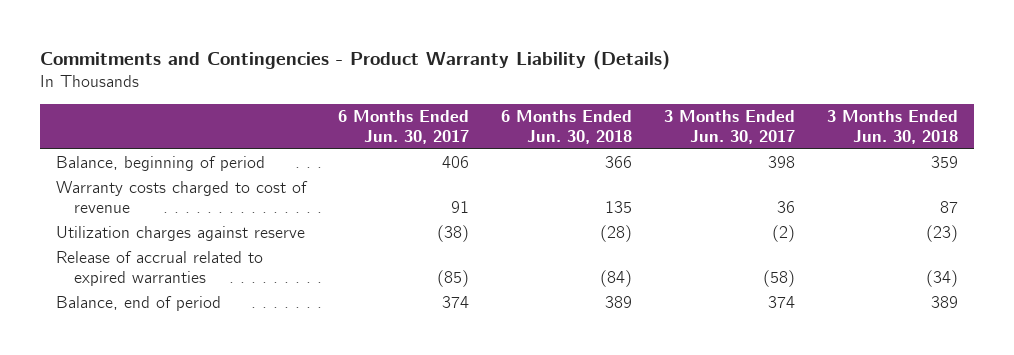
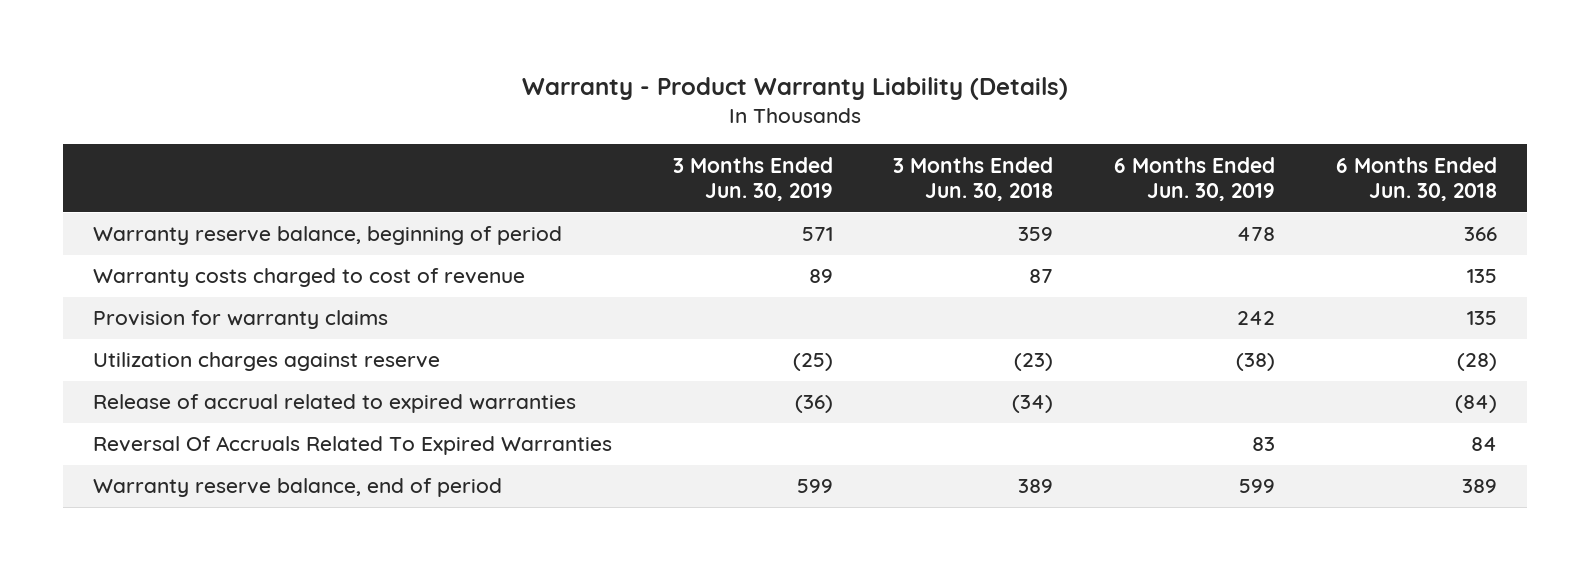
[39,50,670,71] Commitments and Contingencies - Product Warranty Liability (Details) -> [521,77,1068,101] Warranty - Product Warranty Liability (Details)
[337,110,469,144] 6 Months Ended Jun. 30, 2017 -> none
[663,110,795,144] 3 Months Ended Jun. 30, 2017 -> none
none -> [672,156,833,202] 3 Months Ended Jun. 30, 2019
none -> [1114,156,1276,202] 6 Months Ended Jun. 30, 2019
[55,156,265,172] Balance, beginning of period -> [92,226,562,246] Warranty reserve balance, beginning of period
none -> [92,310,388,330] Provision for warranty claims
none -> [92,436,612,456] Reversal Of Accruals Related To Expired Warranties
[55,296,221,312] Balance, end of period -> [92,478,502,498] Warranty reserve balance, end of period

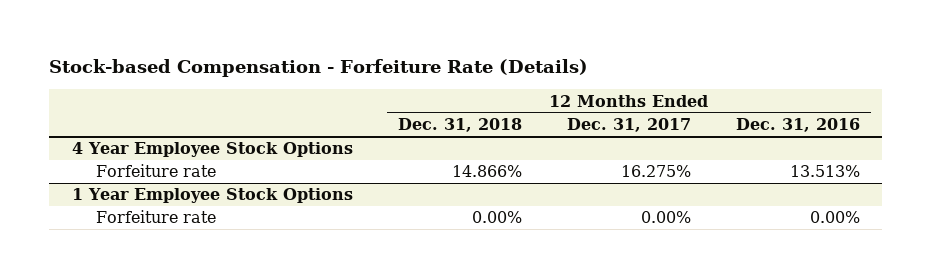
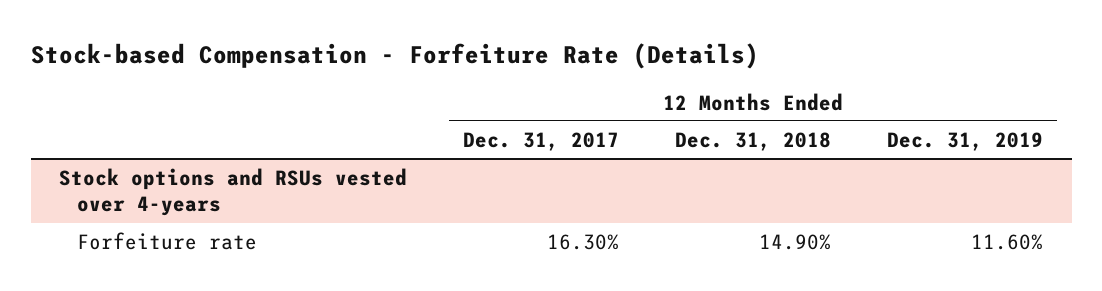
[735,118,860,133] Dec. 31, 2016 -> none
none -> [887,131,1044,151] Dec. 31, 2019
[71,188,353,204] 1 Year Employee Stock Options -> none
[95,210,216,224] Forfeiture rate -> none
[71,142,353,158] 4 Year Employee Stock Options -> [58,167,407,217] Stock options and RSUs vested over 4-years
[451,165,522,178] 14.866% -> [759,233,832,250] 14.90%
[620,165,691,178] 16.275% -> [547,233,620,250] 16.30%

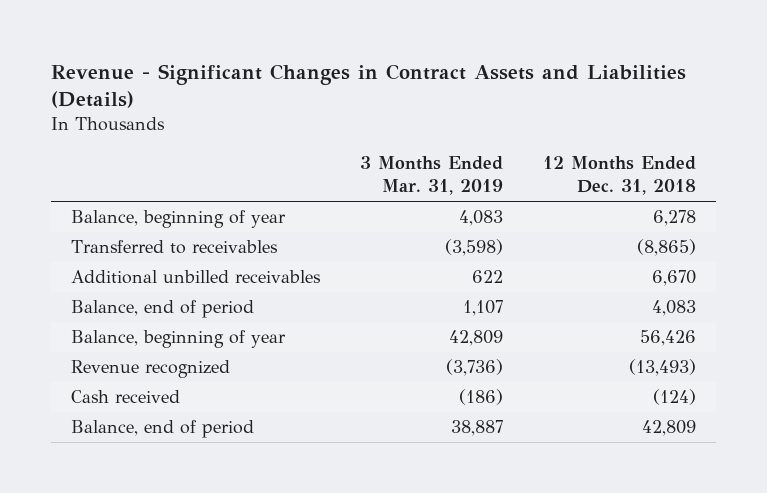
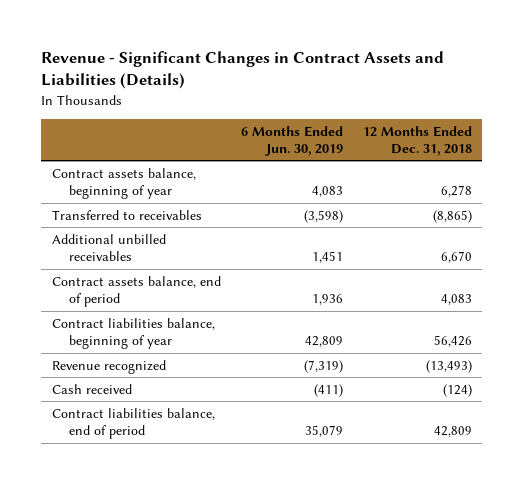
[359,156,503,196] 3 Months Ended Mar. 31, 2019 -> none
none -> [240,125,343,157] 6 Months Ended Jun. 30, 2019
[70,210,286,229] Balance, beginning of year -> [51,167,196,200] Contract assets balance, beginning of year
[70,300,254,319] Balance, end of period -> [51,275,221,308] Contract assets balance, end of period
[70,330,286,349] Balance, beginning of year -> [51,317,215,350] Contract liabilities balance, beginning of year
[70,420,254,439] Balance, end of period -> [51,407,215,440] Contract liabilities balance, end of period

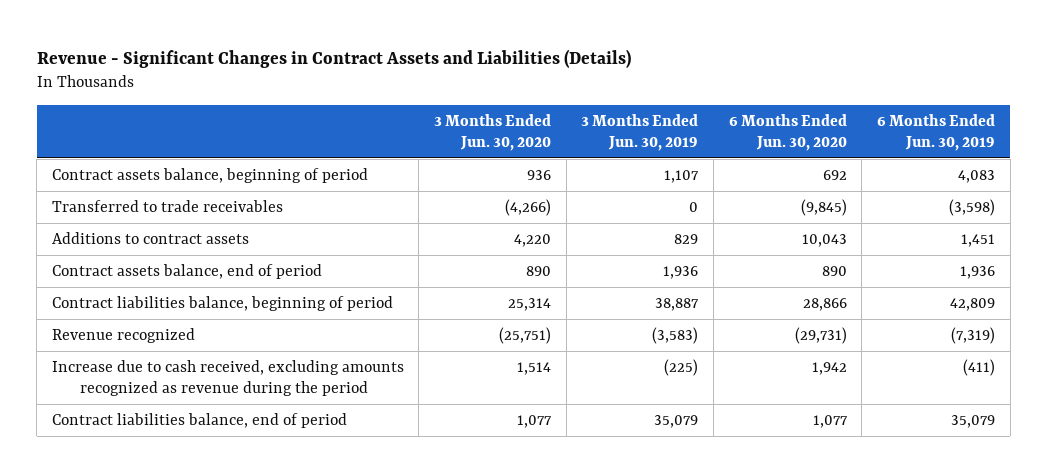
[363,125,473,157] 12 Months Ended Dec. 31, 2018 -> none
none -> [434,113,552,151] 3 Months Ended Jun. 30, 2020
none -> [581,113,699,151] 3 Months Ended Jun. 30, 2019
none -> [728,113,847,151] 6 Months Ended Jun. 30, 2020
[51,167,196,200] Contract assets balance, beginning of year -> [51,168,368,184] Contract assets balance, beginning of period
[51,209,202,220] Transferred to receivables -> [51,200,283,213] Transferred to trade receivables
[51,233,166,262] Additional unbilled receivables -> [51,232,249,245] Additions to contract assets
[51,317,215,350] Contract liabilities balance, beginning of year -> [51,296,393,312] Contract liabilities balance, beginning of period
[51,383,132,394] Cash received -> [51,360,404,396] Increase due to cash received, excluding amounts recognized as revenue during the period

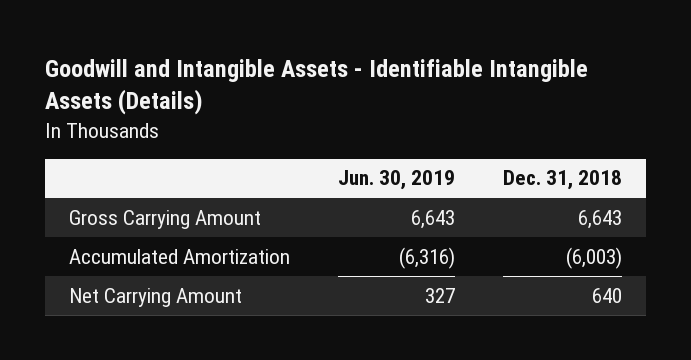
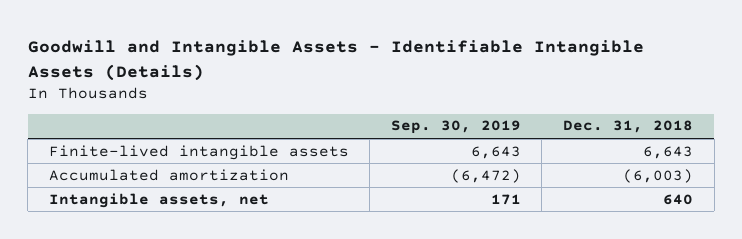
[337,170,455,191] Jun. 30, 2019 -> none
none -> [390,120,521,135] Sep. 30, 2019
[68,209,261,229] Gross Carrying Amount -> [48,144,349,160] Finite-lived intangible assets
[68,248,290,264] Accumulated Amortization -> [48,168,289,181] Accumulated amortization
[68,287,242,307] Net Carrying Amount -> [48,192,269,208] Intangible assets, net

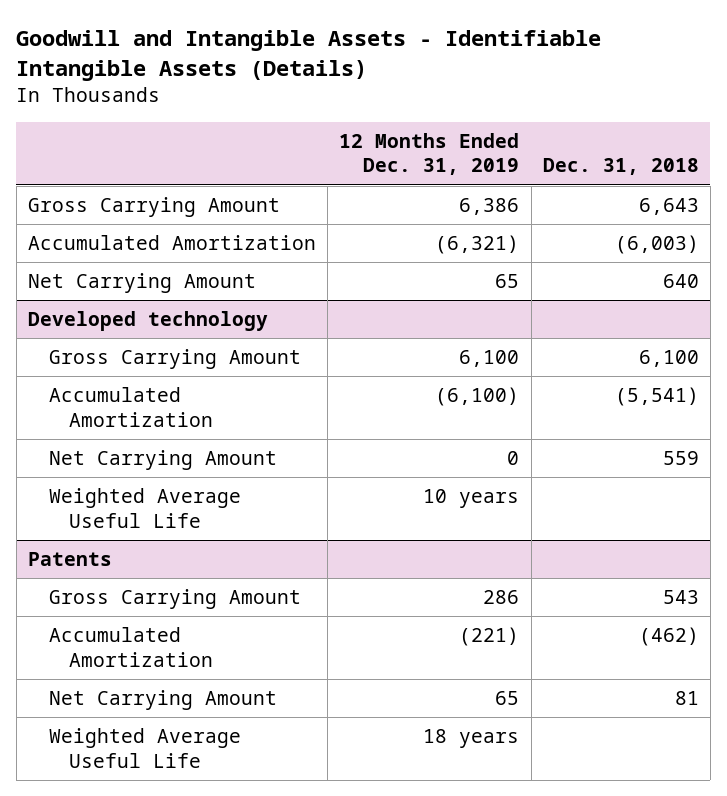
[390,120,521,135] Sep. 30, 2019 -> none
none -> [339,132,520,176] 12 Months Ended Dec. 31, 2019
[48,144,349,160] Finite-lived intangible assets -> [28,197,281,218] Gross Carrying Amount
[48,168,289,181] Accumulated amortization -> [28,235,317,251] Accumulated Amortization
[48,192,269,208] Intangible assets, net -> [28,273,257,294] Net Carrying Amount
none -> [28,311,269,332] Developed technology
none -> [48,349,301,370] Gross Carrying Amount
none -> [48,387,214,427] Accumulated Amortization
none -> [48,450,277,471] Net Carrying Amount
none -> [48,488,241,528] Weighted Average Useful Life
none -> [28,552,113,567] Patents
none -> [48,589,301,610] Gross Carrying Amount
none -> [48,627,214,667] Accumulated Amortization
none -> [48,690,277,711] Net Carrying Amount
none -> [48,728,241,768] Weighted Average Useful Life

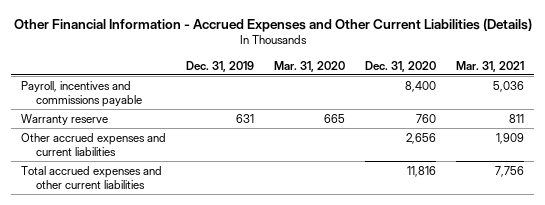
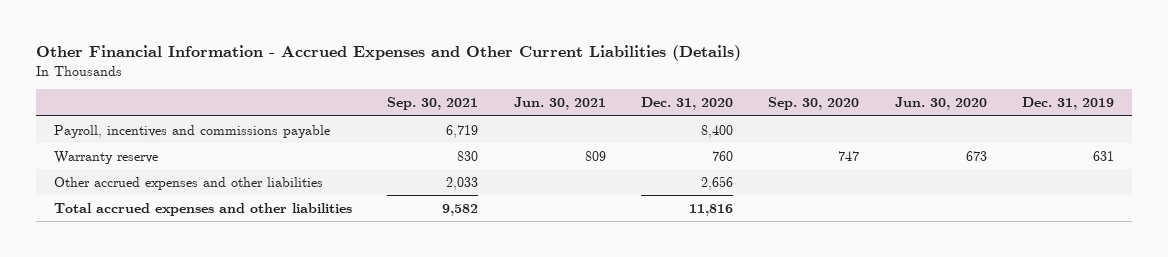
[274,60,346,72] Mar. 31, 2020 -> none
[456,60,525,72] Mar. 31, 2021 -> none
none -> [387,97,479,111] Sep. 30, 2021
none -> [513,97,606,111] Jun. 30, 2021
none -> [768,97,860,111] Sep. 30, 2020
none -> [894,97,987,111] Jun. 30, 2020
[20,132,166,157] Other accrued expenses and current liabilities -> [53,176,323,190] Other accrued expenses and other liabilities
[20,165,162,190] Total accrued expenses and other current liabilities -> [53,202,352,216] Total accrued expenses and other liabilities

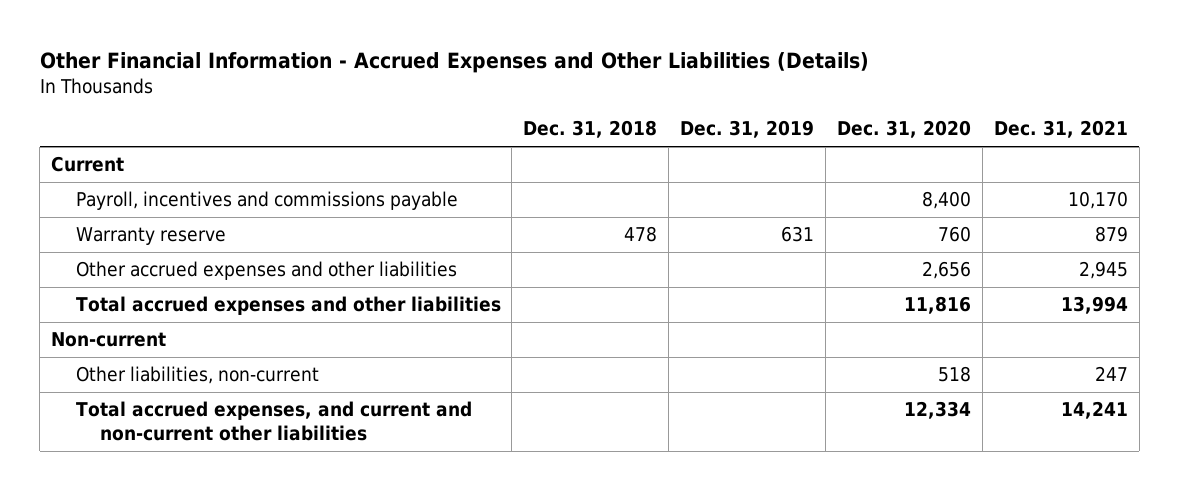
[36,45,742,62] Other Financial Information - Accrued Expenses and Other Current Liabilities (Details) -> [39,51,869,73] Other Financial Information - Accrued Expenses and Other Liabilities (Details)
[387,97,479,111] Sep. 30, 2021 -> none
[513,97,606,111] Jun. 30, 2021 -> none
[768,97,860,111] Sep. 30, 2020 -> none
[894,97,987,111] Jun. 30, 2020 -> none
none -> [523,120,658,139] Dec. 31, 2018
none -> [993,120,1128,139] Dec. 31, 2021
none -> [51,156,125,173] Current
none -> [51,332,167,348] Non-current
none -> [75,366,319,385] Other liabilities, non-current
none -> [75,401,472,441] Total accrued expenses, and current and non-current other liabilities

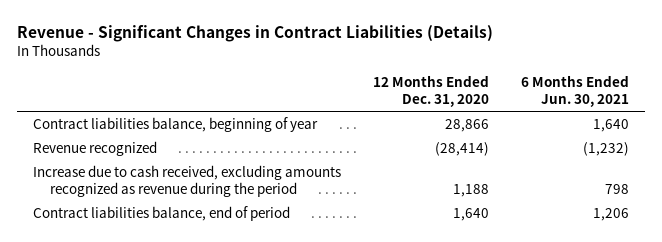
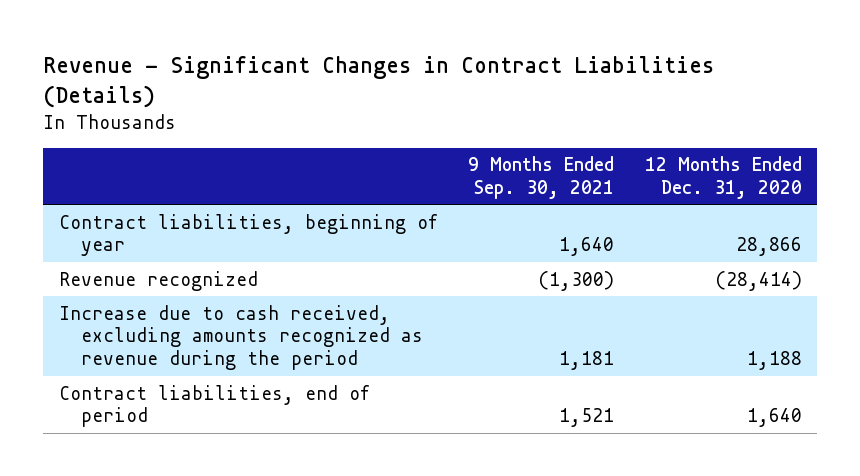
[521,74,630,108] 6 Months Ended Jun. 30, 2021 -> none
none -> [468,156,615,200] 9 Months Ended Sep. 30, 2021
[33,116,319,132] Contract liabilities balance, beginning of year -> [58,213,438,257] Contract liabilities, beginning of year
[33,205,291,221] Contract liabilities balance, end of period -> [58,384,370,428] Contract liabilities, end of period

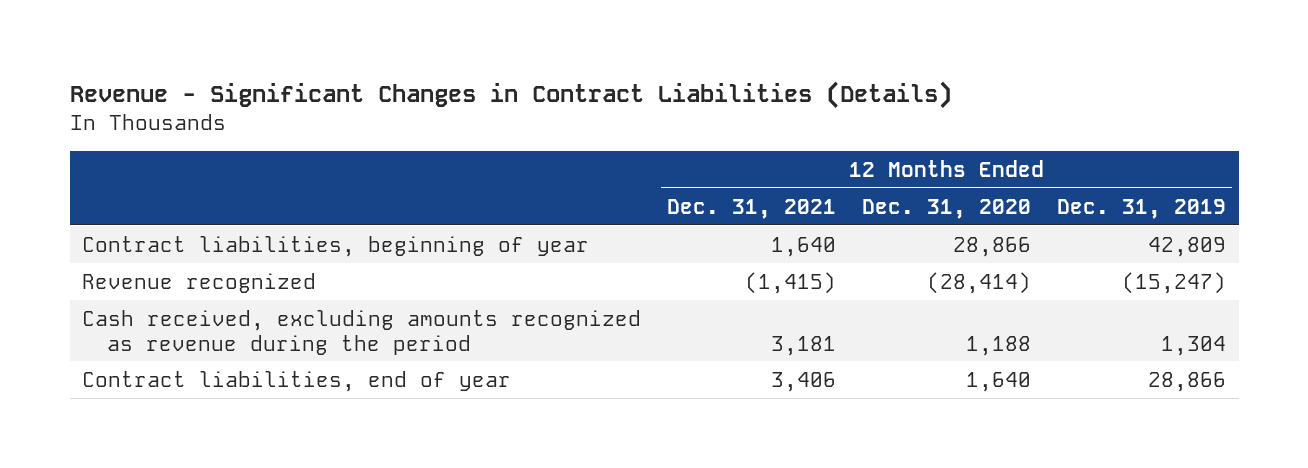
[468,156,615,200] 9 Months Ended Sep. 30, 2021 -> none
none -> [667,198,837,219] Dec. 31, 2021
none -> [1056,198,1226,219] Dec. 31, 2019
[58,304,423,371] Increase due to cash received, excluding amounts recognized as revenue during the period -> [82,309,642,355] Cash received, excluding amounts recognized as revenue during the period
[58,384,370,428] Contract liabilities, end of period -> [82,370,512,392] Contract liabilities, end of year

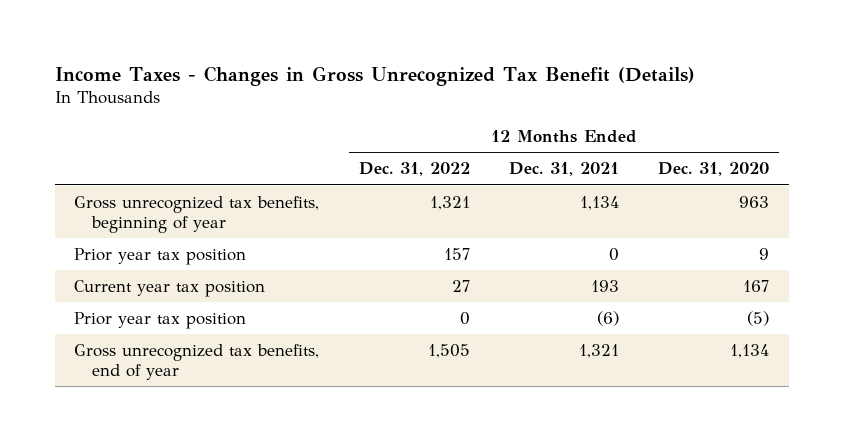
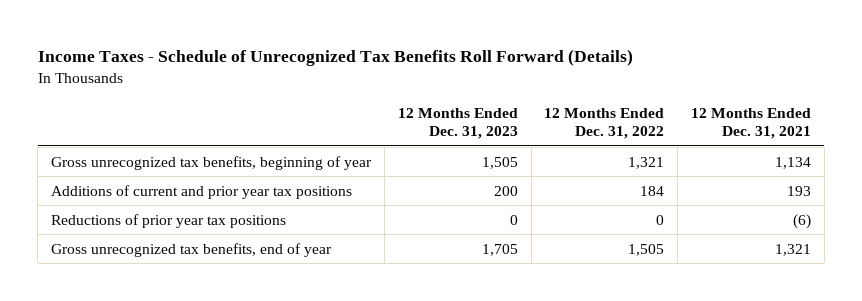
[54,65,695,86] Income Taxes - Changes in Gross Unrecognized Tax Benefit (Details) -> [37,48,633,66] Income Taxes - Schedule of Unrecognized Tax Benefits Roll Forward (Details)
[658,162,770,177] Dec. 31, 2020 -> none
none -> [397,107,518,140] 12 Months Ended Dec. 31, 2023
[74,247,247,265] Prior year tax position -> none
[74,279,266,297] Current year tax position -> [51,184,353,199] Additions of current and prior year tax positions
[451,279,470,292] 27 -> [640,185,665,196] 184
[74,311,247,329] Prior year tax position -> [51,213,287,228] Reductions of prior year tax positions

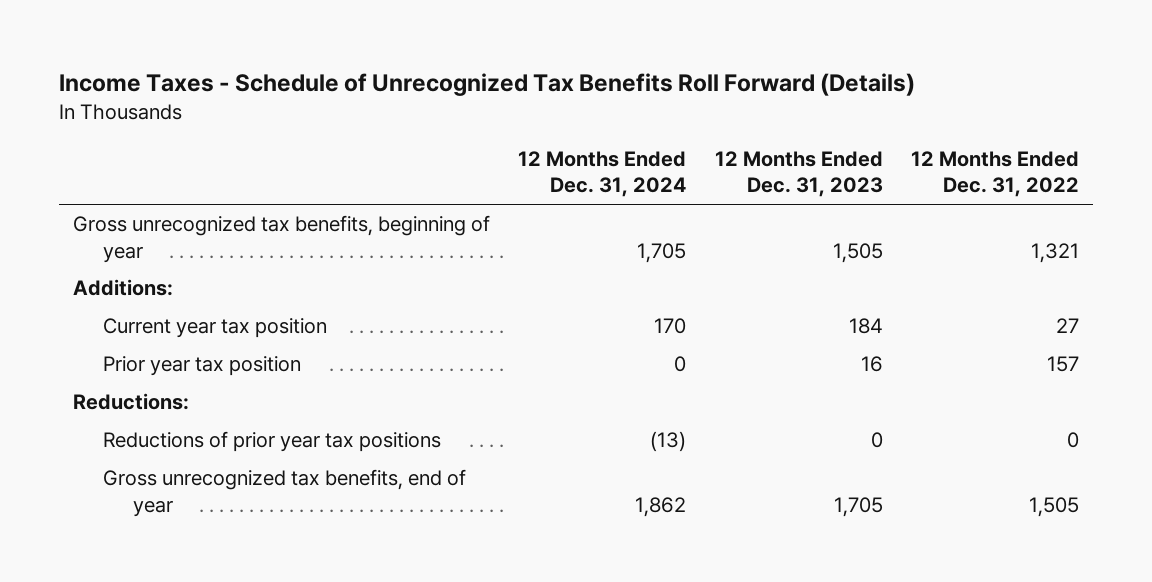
[691,107,812,140] 12 Months Ended Dec. 31, 2021 -> none
none -> [518,150,687,198] 12 Months Ended Dec. 31, 2024
none -> [73,279,174,297] Additions:
[51,184,353,199] Additions of current and prior year tax positions -> [103,318,328,339] Current year tax position
[493,185,518,196] 200 -> [848,318,883,335] 184
[640,185,665,196] 184 -> [1055,318,1079,334] 27
none -> [103,356,302,377] Prior year tax position
none -> [73,393,190,411] Reductions:

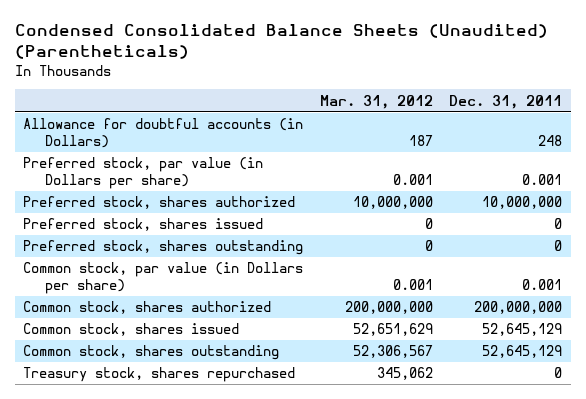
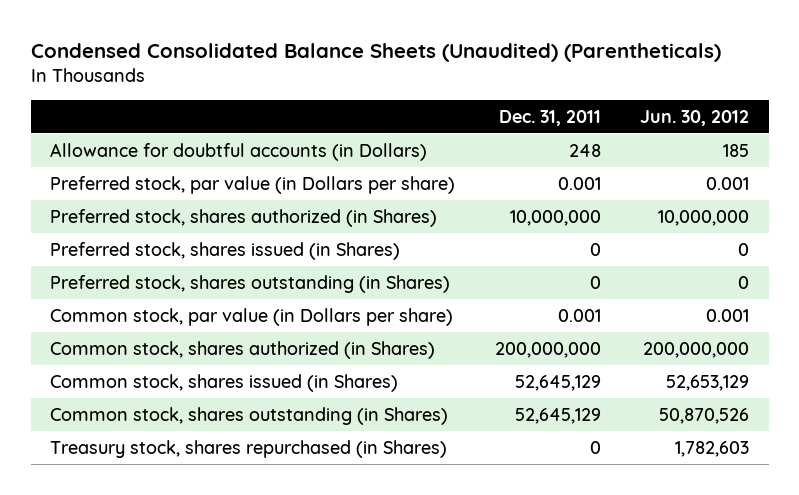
[319,94,433,109] Mar. 31, 2012 -> none
none -> [639,109,749,126] Jun. 30, 2012
[23,196,296,210] Preferred stock, shares authorized -> [50,208,438,227] Preferred stock, shares authorized (in Shares)
[23,218,264,232] Preferred stock, shares issued -> [50,241,401,260] Preferred stock, shares issued (in Shares)
[23,240,304,256] Preferred stock, shares outstanding -> [50,274,451,293] Preferred stock, shares outstanding (in Shares)
[23,301,272,315] Common stock, shares authorized -> [50,340,436,359] Common stock, shares authorized (in Shares)
[23,323,240,337] Common stock, shares issued -> [50,373,399,392] Common stock, shares issued (in Shares)
[23,345,280,361] Common stock, shares outstanding -> [50,406,449,425] Common stock, shares outstanding (in Shares)
[23,367,296,383] Treasury stock, shares repurchased -> [50,439,448,458] Treasury stock, shares repurchased (in Shares)

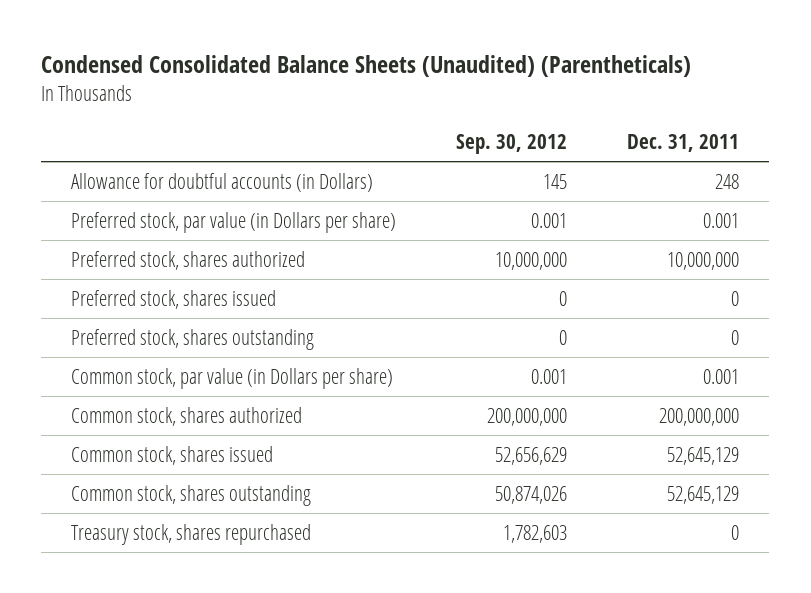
[639,109,749,126] Jun. 30, 2012 -> none
none -> [456,134,568,155] Sep. 30, 2012
[50,208,438,227] Preferred stock, shares authorized (in Shares) -> [71,251,306,271] Preferred stock, shares authorized
[50,241,401,260] Preferred stock, shares issued (in Shares) -> [71,290,277,310] Preferred stock, shares issued
[50,274,451,293] Preferred stock, shares outstanding (in Shares) -> [71,329,315,351] Preferred stock, shares outstanding
[50,340,436,359] Common stock, shares authorized (in Shares) -> [71,407,303,427] Common stock, shares authorized
[50,373,399,392] Common stock, shares issued (in Shares) -> [71,446,274,466] Common stock, shares issued
[50,406,449,425] Common stock, shares outstanding (in Shares) -> [71,485,312,507] Common stock, shares outstanding
[50,439,448,458] Treasury stock, shares repurchased (in Shares) -> [71,524,312,546] Treasury stock, shares repurchased

